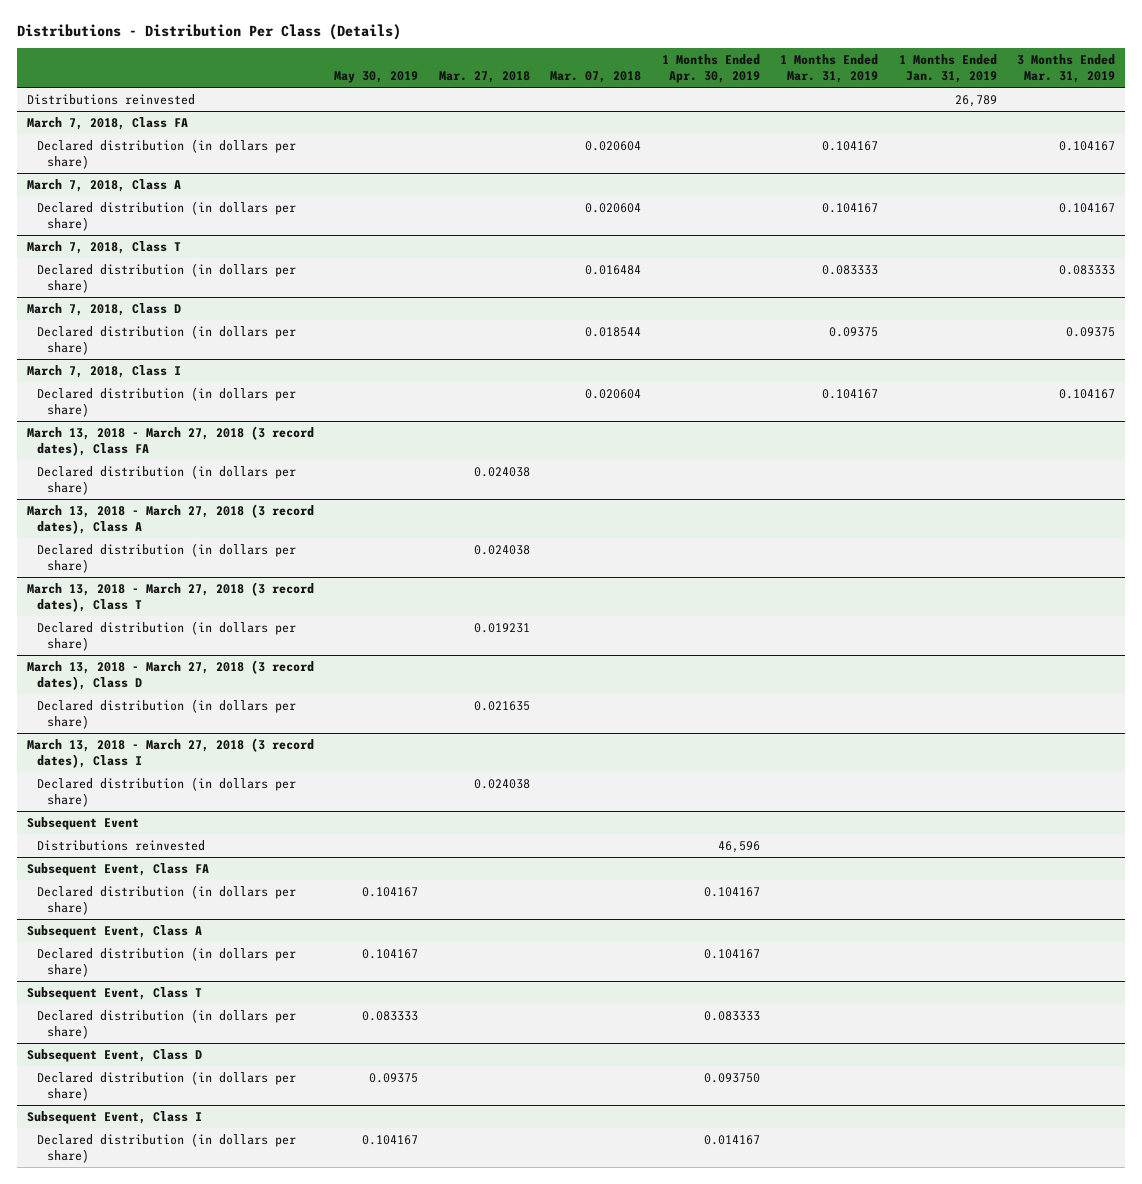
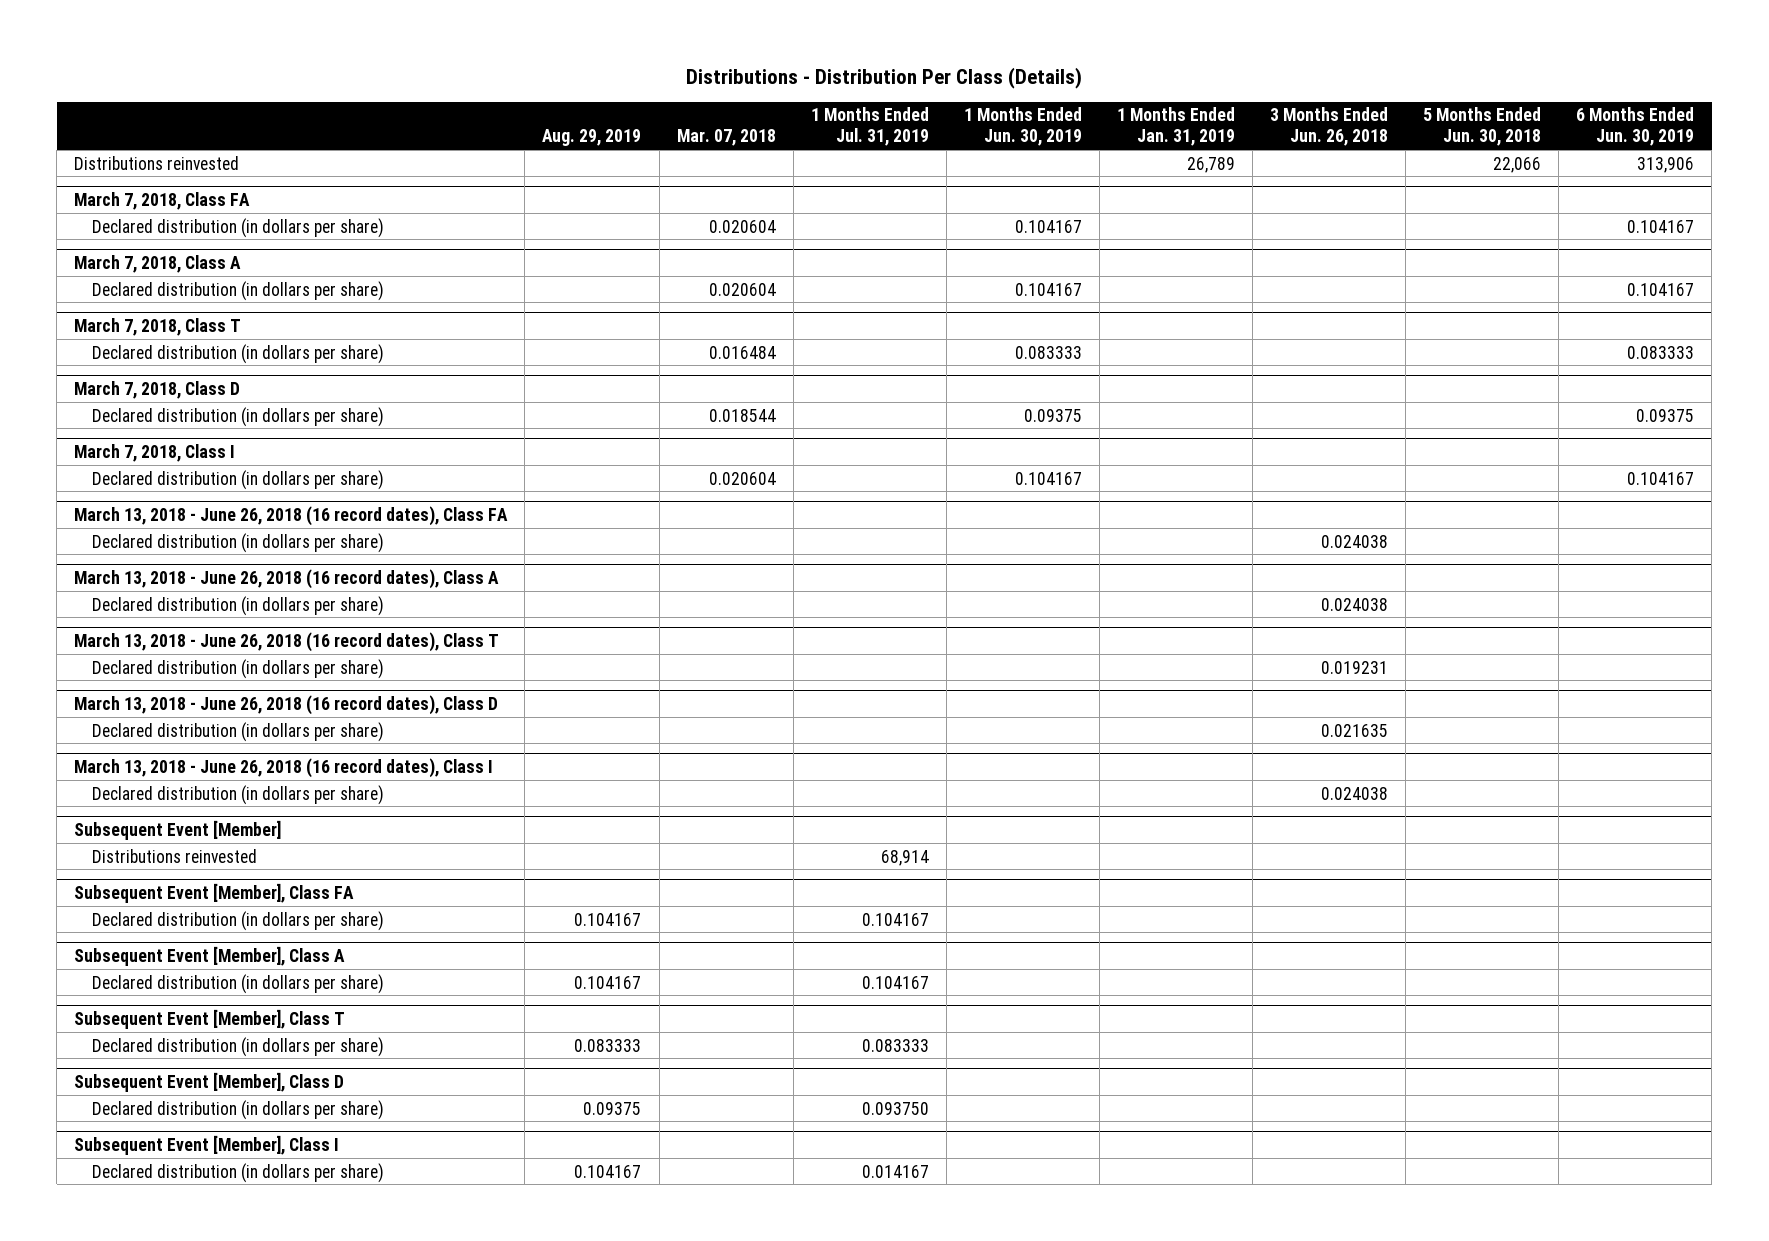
[334,71,419,84] May 30, 2019 -> none
[438,71,530,84] Mar. 27, 2018 -> none
[661,54,760,84] 1 Months Ended Apr. 30, 2019 -> none
[780,54,879,84] 1 Months Ended Mar. 31, 2019 -> none
[1017,54,1116,84] 3 Months Ended Mar. 31, 2019 -> none
none -> [542,129,642,147] Aug. 29, 2019
none -> [810,107,929,147] 1 Months Ended Jul. 31, 2019
none -> [963,107,1082,147] 1 Months Ended Jun. 30, 2019
none -> [1269,107,1388,147] 3 Months Ended Jun. 26, 2018
none -> [1423,107,1542,147] 5 Months Ended Jun. 30, 2018
none -> [1576,107,1695,147] 6 Months Ended Jun. 30, 2019
[26,425,314,456] March 13, 2018 - March 27, 2018 (3 record dates), Class FA -> [74,505,509,526] March 13, 2018 - June 26, 2018 (16 record dates), Class FA
[26,503,314,534] March 13, 2018 - March 27, 2018 (3 record dates), Class A -> [74,568,500,589] March 13, 2018 - June 26, 2018 (16 record dates), Class A
[26,581,314,612] March 13, 2018 - March 27, 2018 (3 record dates), Class T -> [74,631,500,652] March 13, 2018 - June 26, 2018 (16 record dates), Class T
[26,659,314,690] March 13, 2018 - March 27, 2018 (3 record dates), Class D -> [74,694,499,715] March 13, 2018 - June 26, 2018 (16 record dates), Class D
[26,737,314,768] March 13, 2018 - March 27, 2018 (3 record dates), Class I -> [74,757,494,778] March 13, 2018 - June 26, 2018 (16 record dates), Class I
[26,816,139,830] Subsequent Event -> [74,819,282,840] Subsequent Event [Member]
[26,862,209,876] Subsequent Event, Class FA -> [74,882,355,903] Subsequent Event [Member], Class FA
[26,924,202,938] Subsequent Event, Class A -> [74,945,346,966] Subsequent Event [Member], Class A
[26,986,202,1000] Subsequent Event, Class T -> [74,1008,346,1029] Subsequent Event [Member], Class T
[26,1048,202,1062] Subsequent Event, Class D -> [74,1071,345,1092] Subsequent Event [Member], Class D
[26,1110,202,1124] Subsequent Event, Class I -> [74,1134,340,1155] Subsequent Event [Member], Class I

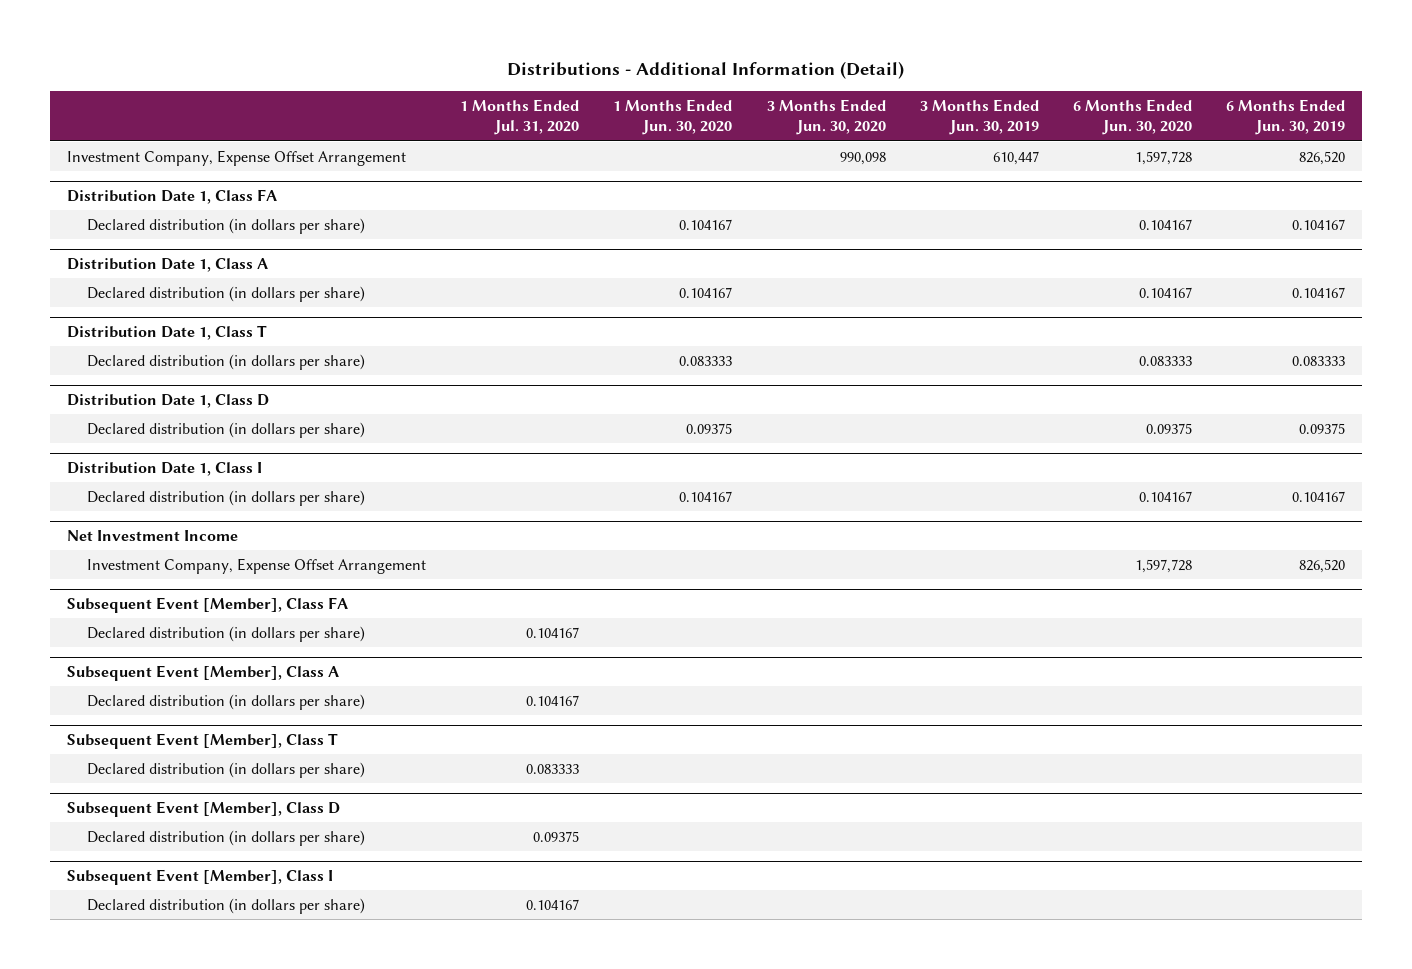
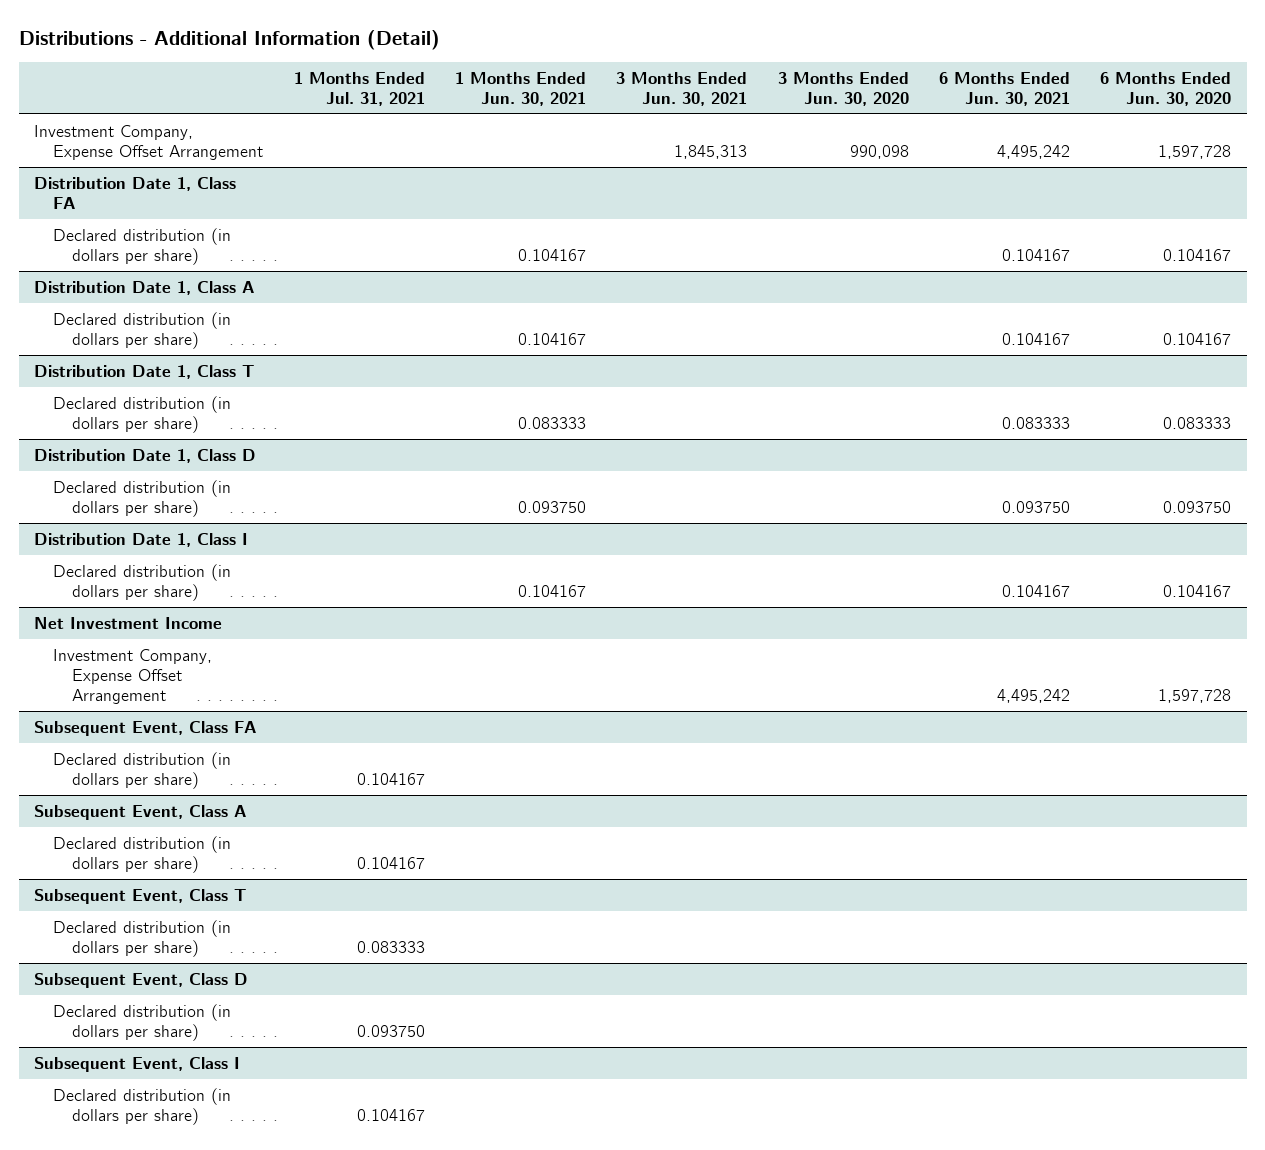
[460,98,580,136] 1 Months Ended Jul. 31, 2020 -> none
[613,98,733,136] 1 Months Ended Jun. 30, 2020 -> none
[919,98,1039,136] 3 Months Ended Jun. 30, 2019 -> none
[1225,98,1345,136] 6 Months Ended Jun. 30, 2019 -> none
none -> [293,71,425,106] 1 Months Ended Jul. 31, 2021
none -> [454,71,586,106] 1 Months Ended Jun. 30, 2021
none -> [616,71,748,106] 3 Months Ended Jun. 30, 2021
none -> [939,71,1071,106] 6 Months Ended Jun. 30, 2021
[1145,422,1192,434] 0.09375 -> [1163,500,1232,513] 0.093750
[67,596,349,613] Subsequent Event [Member], Class FA -> [33,720,256,736] Subsequent Event, Class FA
[67,664,340,681] Subsequent Event [Member], Class A -> [33,804,246,820] Subsequent Event, Class A
[67,732,339,749] Subsequent Event [Member], Class T -> [33,888,246,904] Subsequent Event, Class T
[67,800,341,817] Subsequent Event [Member], Class D -> [33,972,248,988] Subsequent Event, Class D
[67,868,334,885] Subsequent Event [Member], Class I -> [33,1056,240,1072] Subsequent Event, Class I

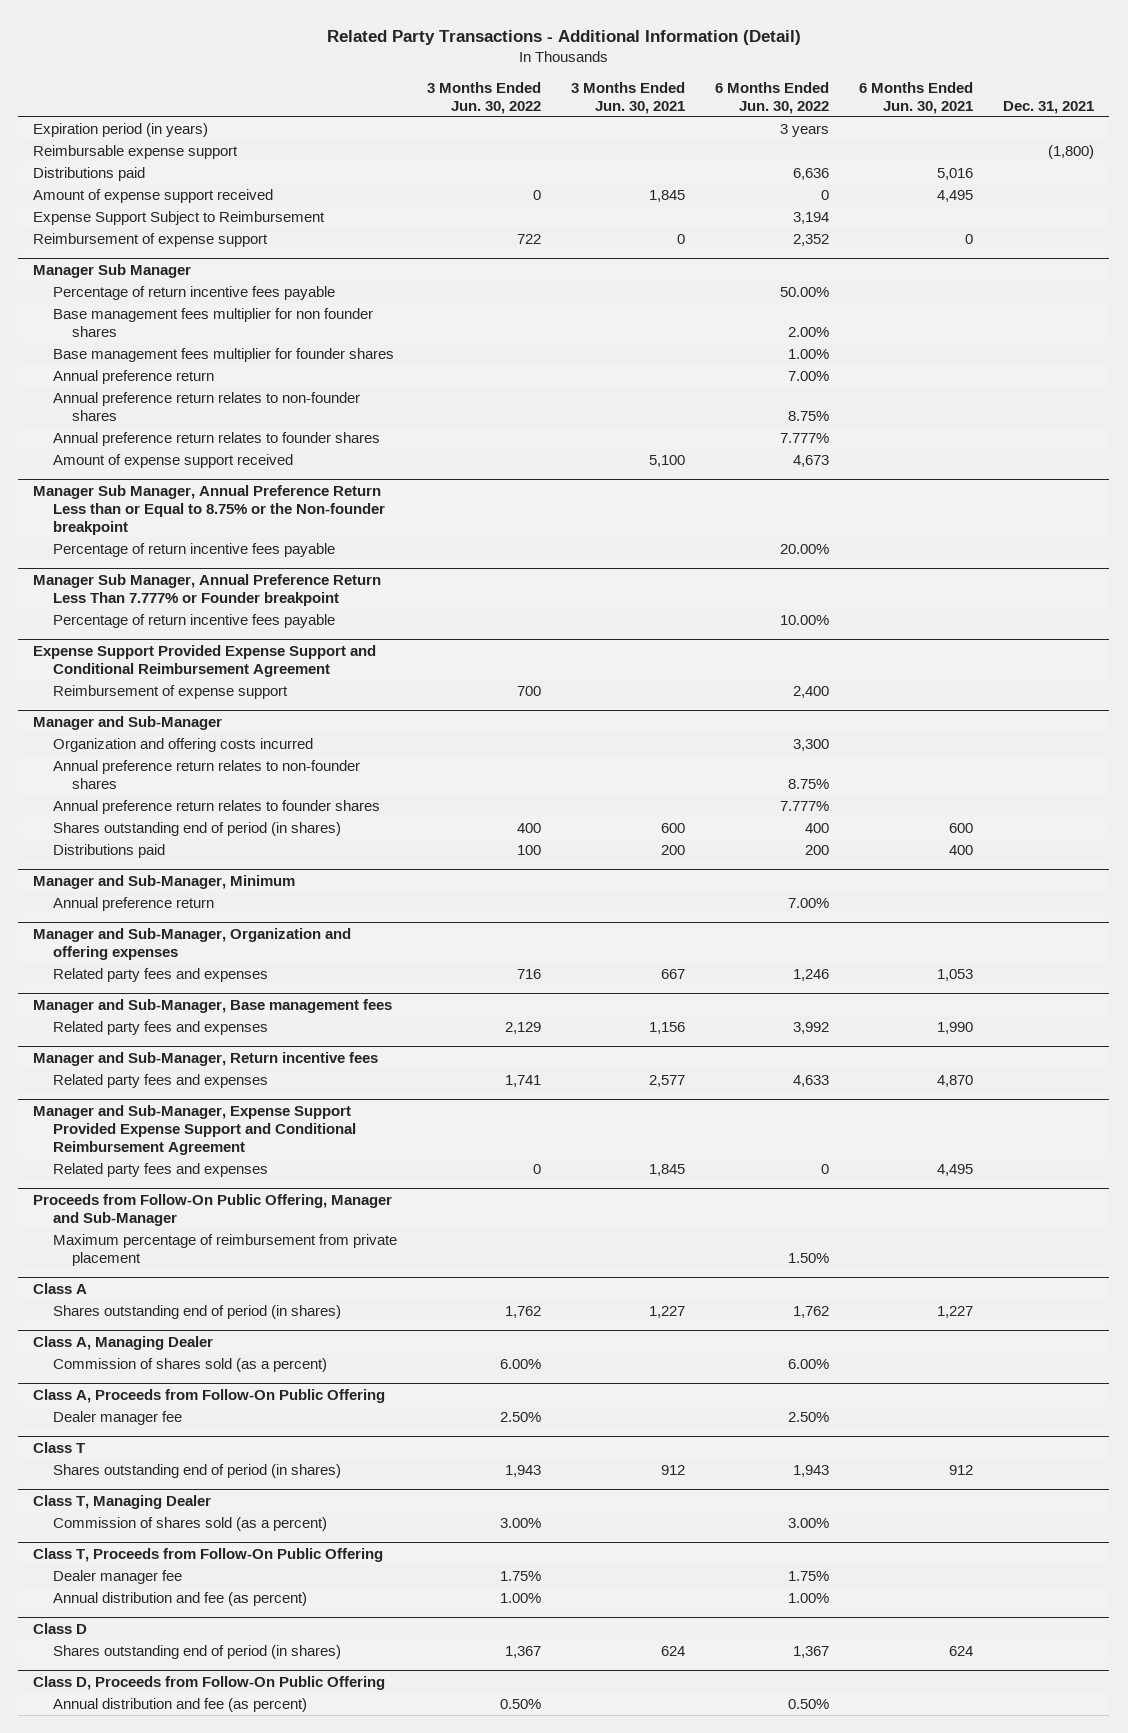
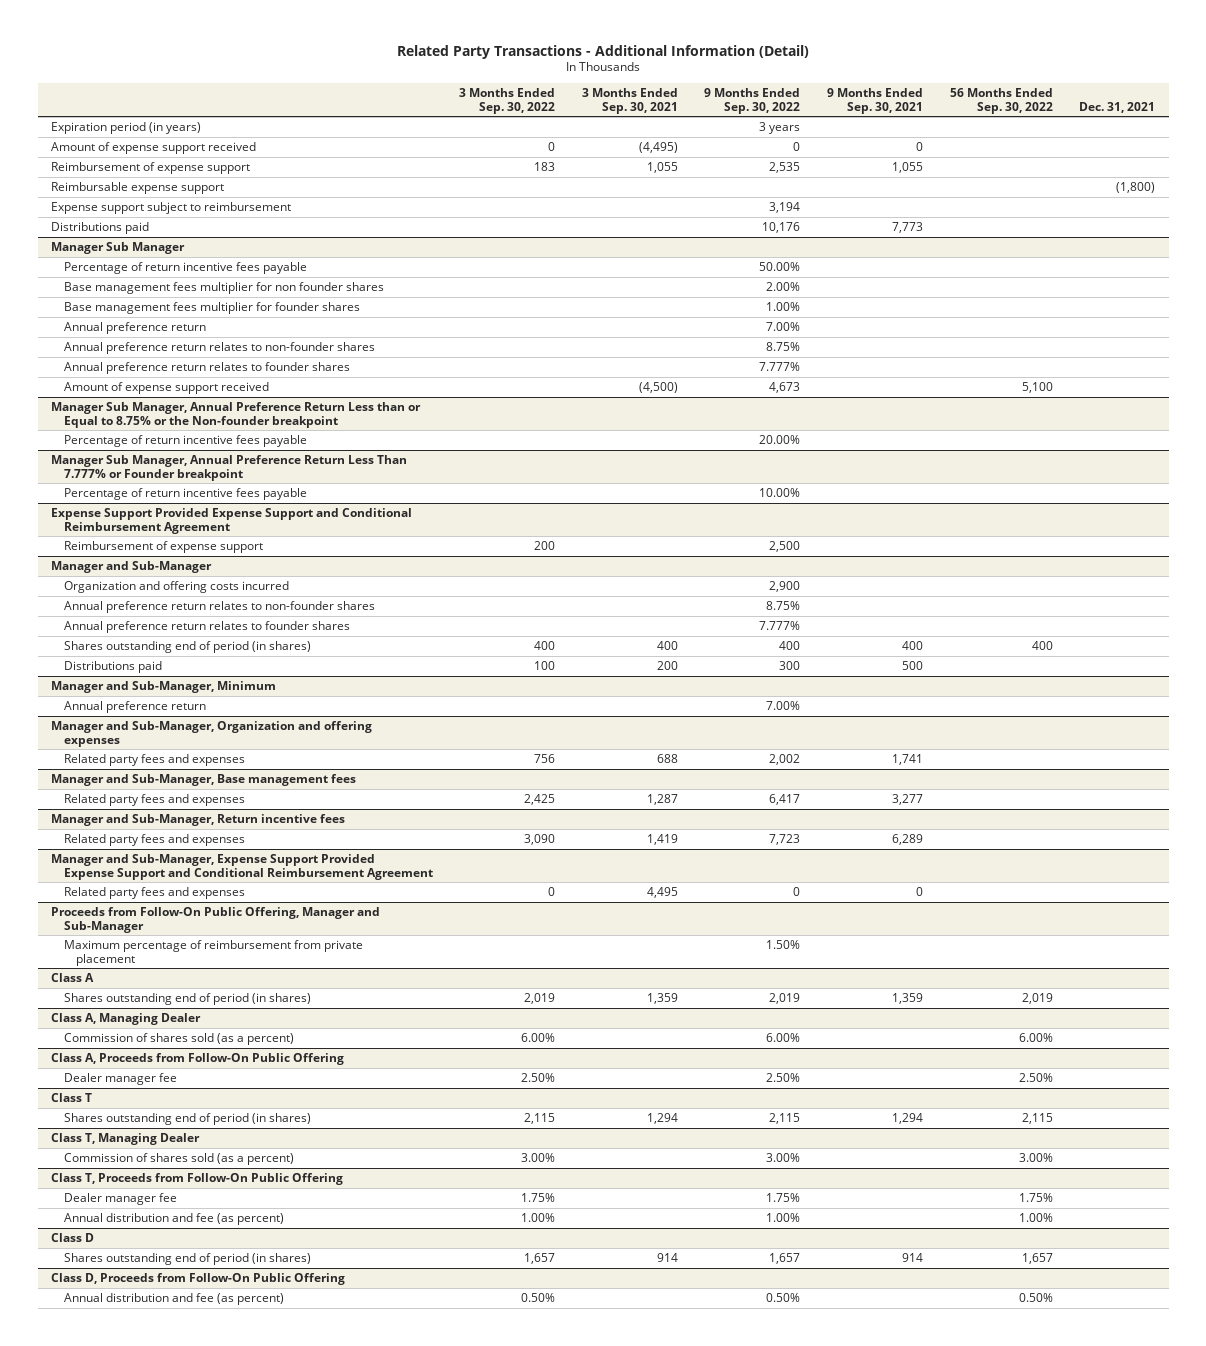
[426,81,541,114] 3 Months Ended Jun. 30, 2022 -> none
[570,81,685,114] 3 Months Ended Jun. 30, 2021 -> none
[715,81,830,114] 6 Months Ended Jun. 30, 2022 -> none
[859,81,974,114] 6 Months Ended Jun. 30, 2021 -> none
none -> [459,88,556,114] 3 Months Ended Sep. 30, 2022
none -> [581,88,678,114] 3 Months Ended Sep. 30, 2021
none -> [704,88,801,114] 9 Months Ended Sep. 30, 2022
none -> [827,88,924,114] 9 Months Ended Sep. 30, 2021
none -> [949,88,1053,114] 56 Months Ended Sep. 30, 2022
[33,211,326,226] Expense Support Subject to Reimbursement -> none
[33,145,239,160] Reimbursable expense support -> [51,182,225,195] Reimbursable expense support
none -> [51,202,292,215] Expense support subject to reimbursement
[33,167,146,182] Distributions paid -> [51,222,150,235] Distributions paid

